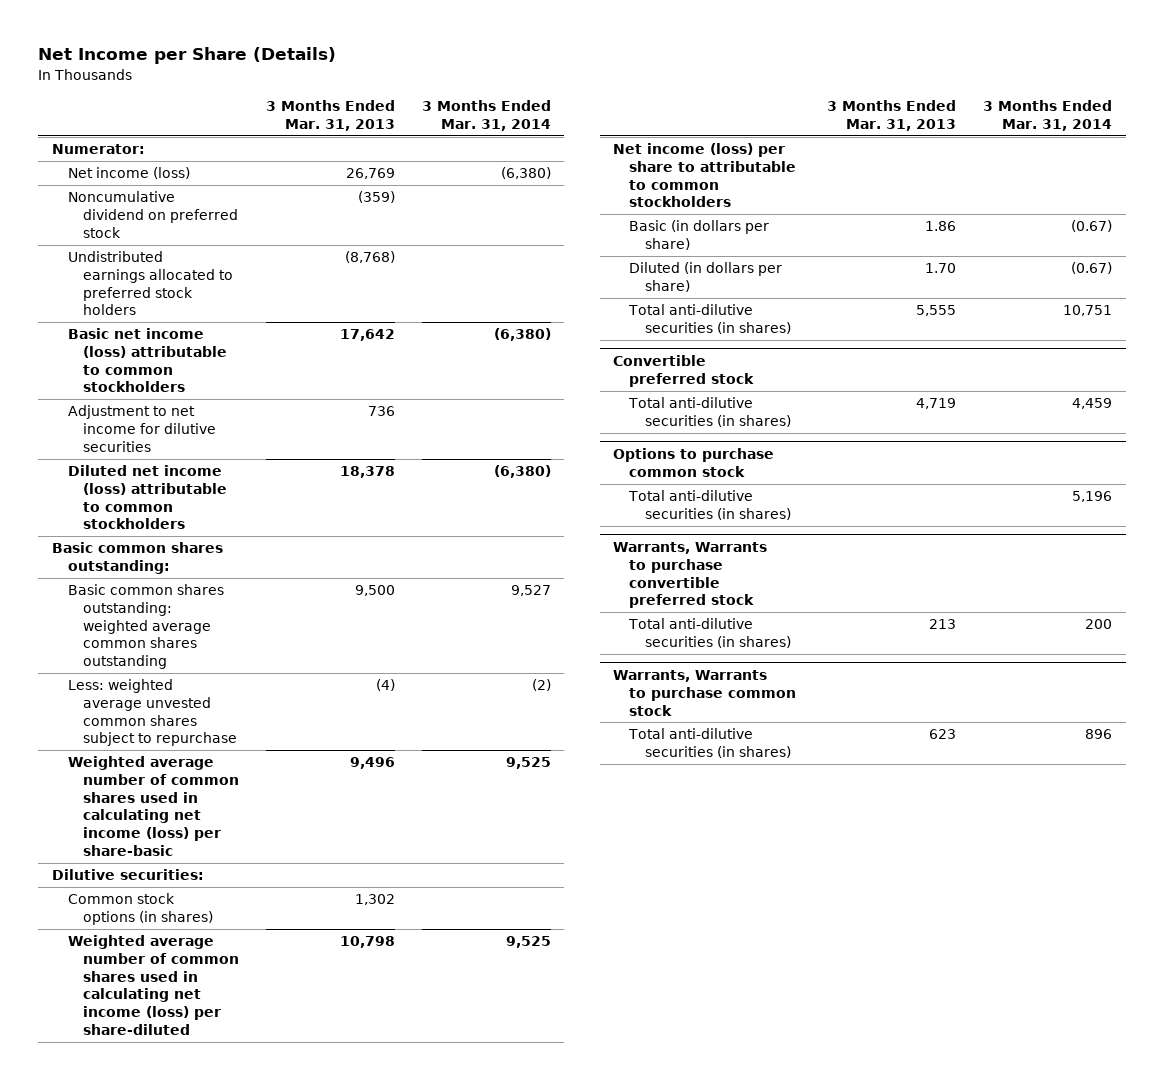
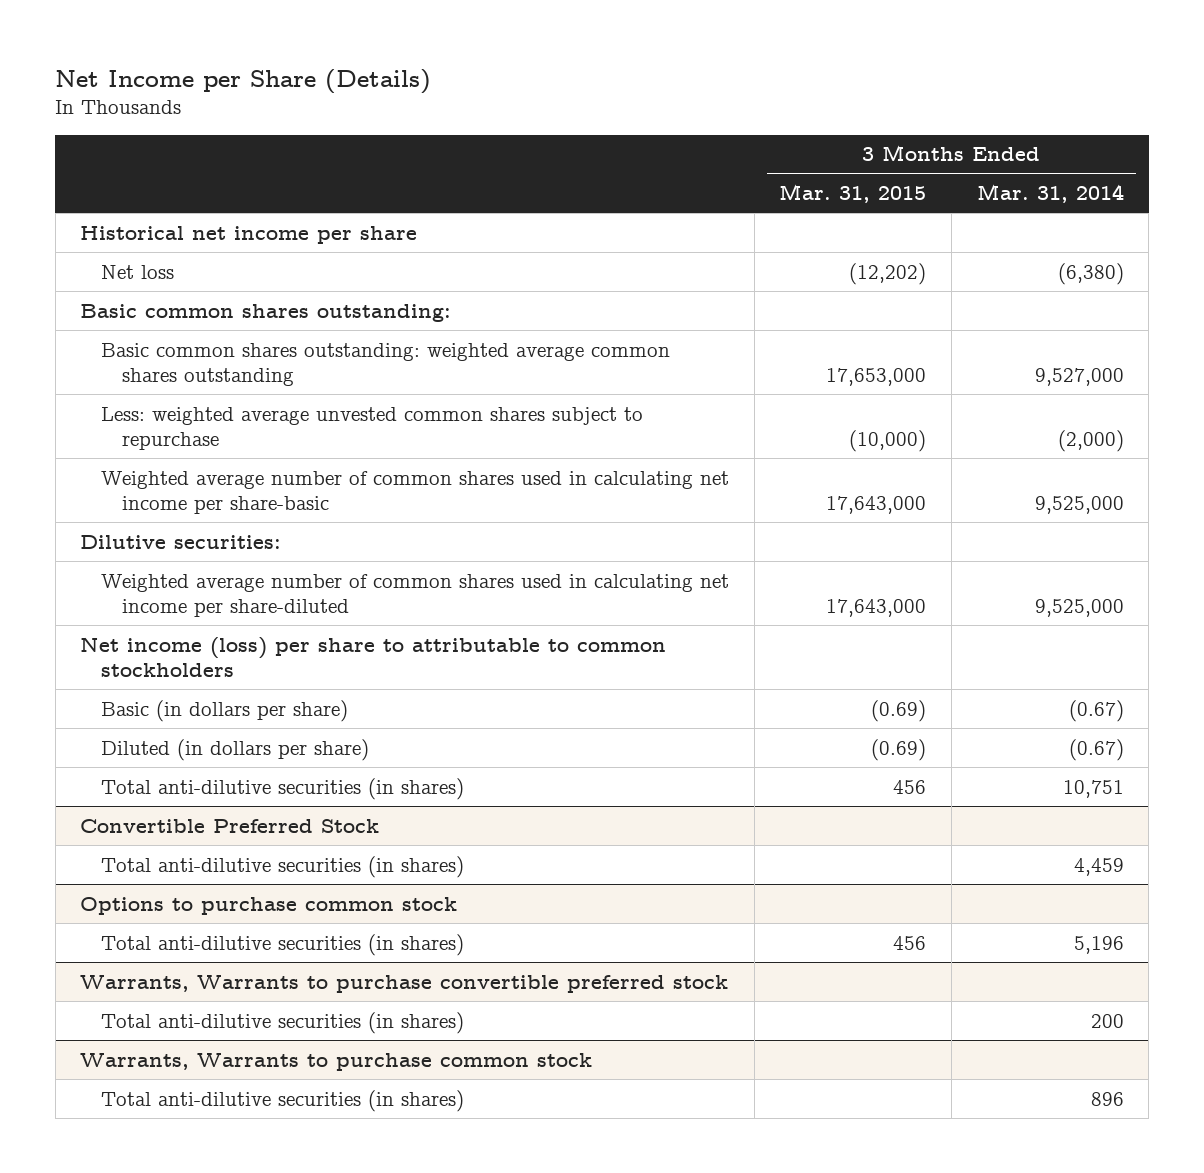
[266,99,396,131] 3 Months Ended Mar. 31, 2013 -> none
none -> [779,184,927,204] Mar. 31, 2015
[67,191,239,238] Noncumulative dividend on preferred stock -> none
[67,251,234,316] Undistributed earnings allocated to preferred stock holders -> none
[67,328,228,393] Basic net income (loss) attributable to common stockholders -> none
[67,405,217,452] Adjustment to net income for dilutive securities -> none
[67,465,228,530] Diluted net income (loss) attributable to common stockholders -> none
[51,144,145,155] Numerator: -> [80,225,418,244] Historical net income per share
[67,167,190,180] Net income (loss) -> [101,264,175,279] Net loss
[510,585,551,597] 9,527 -> [1034,367,1124,386] 9,527,000
[531,679,551,692] (2) -> [1057,429,1124,452] (2,000)
[67,756,240,856] Weighted average number of common shares used in calculating net income (loss) per share-basic -> [101,470,730,514] Weighted average number of common shares used in calculating net income per share-basic
[505,757,551,770] 9,525 -> [1034,495,1124,514] 9,525,000
[67,893,214,925] Common stock options (in shares) -> none
[67,935,240,1035] Weighted average number of common shares used in calculating net income (loss) per share-diluted -> [101,573,730,617] Weighted average number of common shares used in calculating net income per share-diluted
[505,936,551,949] 9,525 -> [1034,598,1124,617] 9,525,000
[613,355,754,387] Convertible preferred stock -> [80,818,380,833] Convertible Preferred Stock

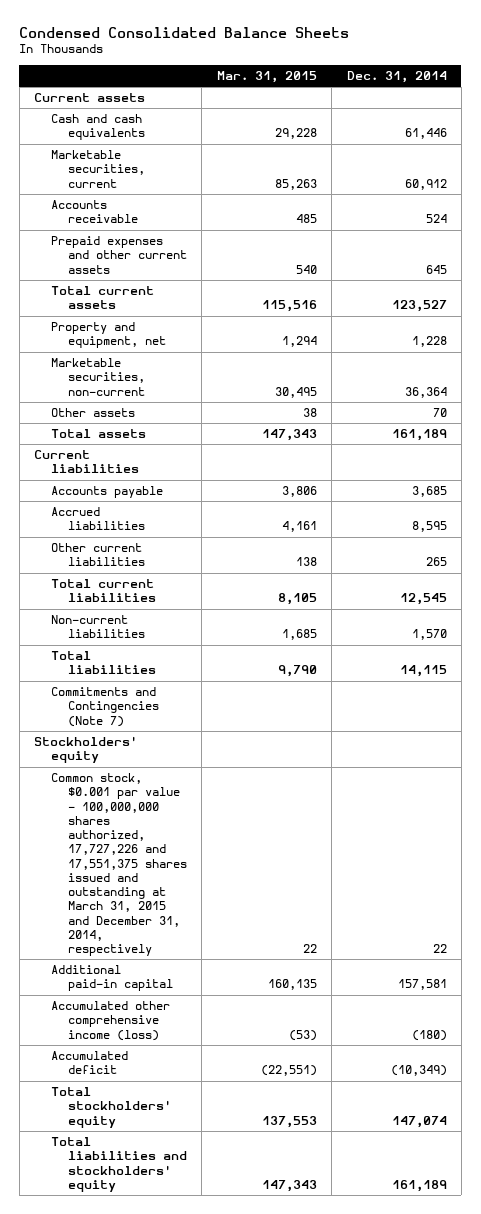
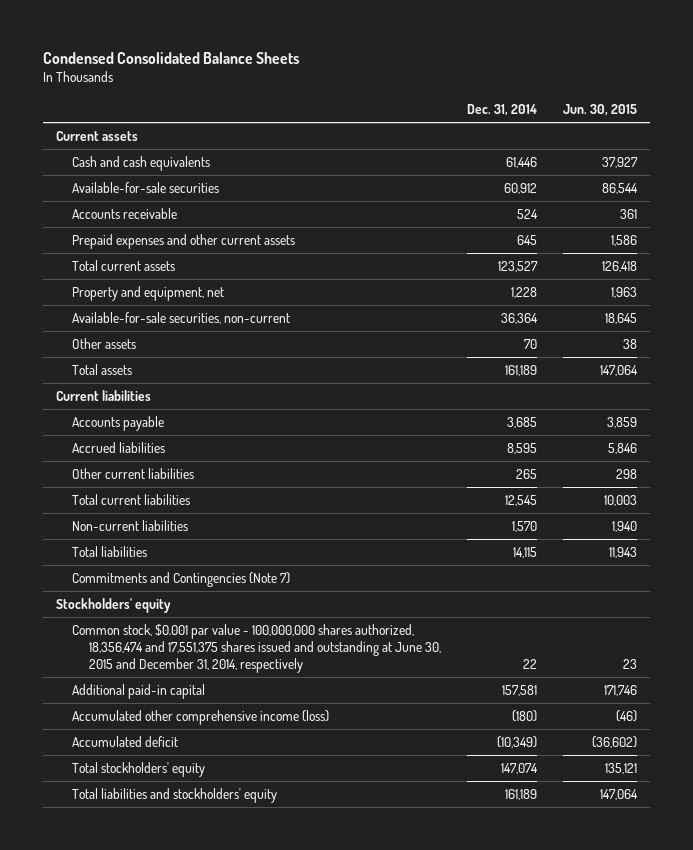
[216,71,317,84] Mar. 31, 2015 -> none
none -> [562,104,637,117] Jun. 30, 2015
[51,150,145,188] Marketable securities, current -> [72,182,220,194] Available-for-sale securities
[51,358,145,396] Marketable securities, non-current -> [72,312,291,325] Available-for-sale securities, non-current
[51,773,187,957] Common stock, $0.001 par value - 100,000,000 shares authorized, 17,727,226 and 17,551,375 shares issued and outstanding at March 31, 2015 and December 31, 2014, respectively -> [72,624,442,674] Common stock, $0.001 par value - 100,000,000 shares authorized, 18,356,474 and 17,551,375 shares issued and outstanding at June 30, 2015 and December 31, 2014, respectively

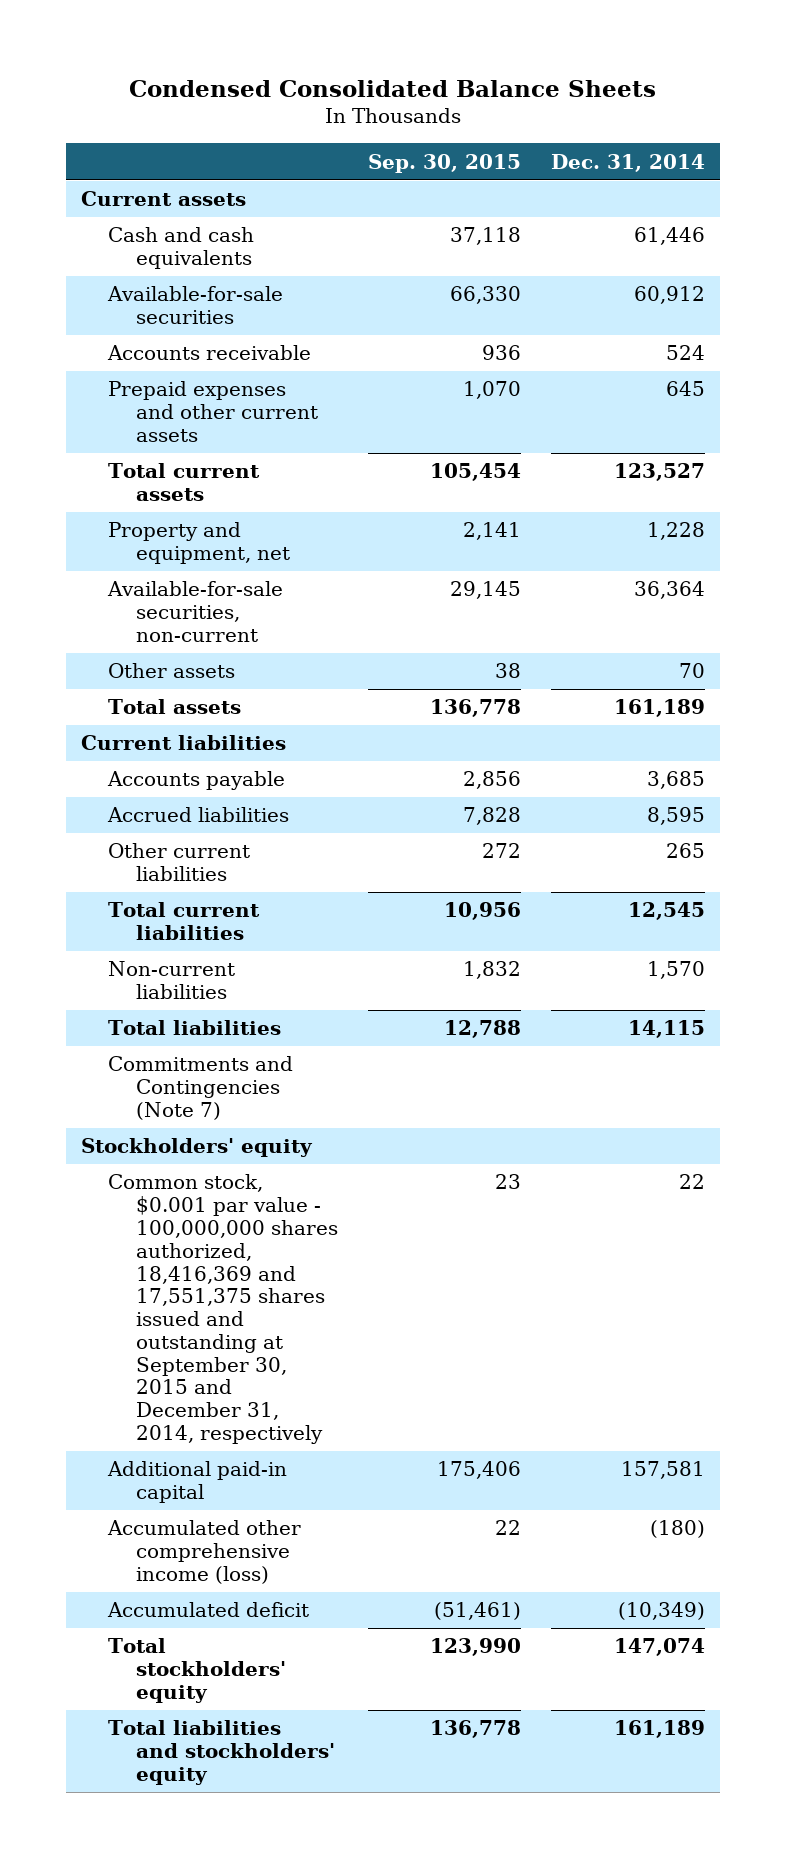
[562,104,637,117] Jun. 30, 2015 -> none
none -> [367,153,521,173] Sep. 30, 2015
[72,624,442,674] Common stock, $0.001 par value - 100,000,000 shares authorized, 18,356,474 and 17,551,375 shares issued and outstanding at June 30, 2015 and December 31, 2014, respectively -> [108,1174,338,1445] Common stock, $0.001 par value - 100,000,000 shares authorized, 18,416,369 and 17,551,375 shares issued and outstanding at September 30, 2015 and December 31, 2014, respectively

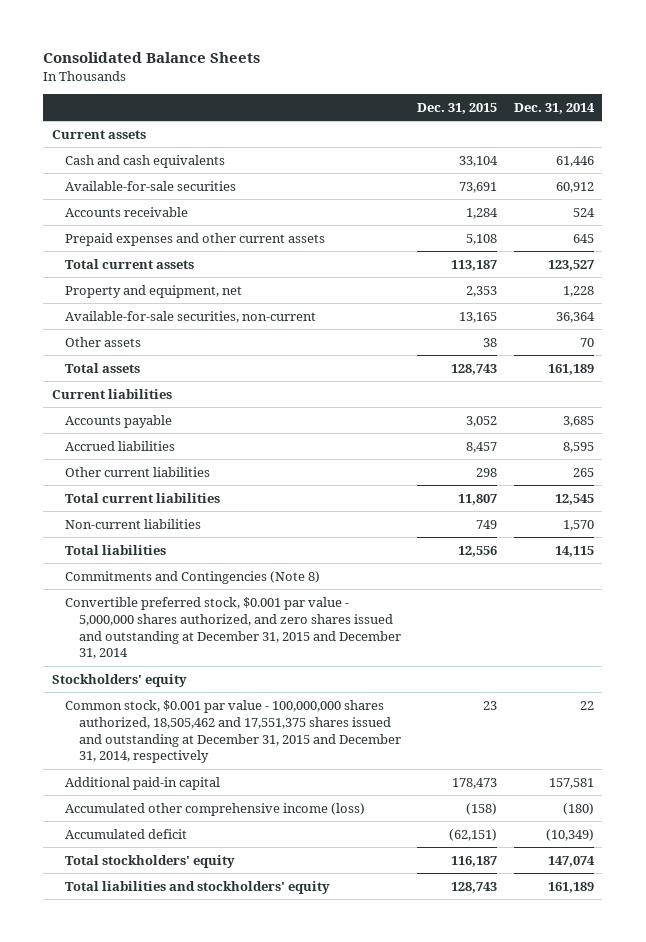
[128,79,656,97] Condensed Consolidated Balance Sheets -> [43,52,261,64] Consolidated Balance Sheets
[367,153,521,173] Sep. 30, 2015 -> none
none -> [417,102,498,114] Dec. 31, 2015
[108,1056,294,1120] Commitments and Contingencies (Note 7) -> [65,570,321,584] Commitments and Contingencies (Note 8)
none -> [65,596,401,660] Convertible preferred stock, $0.001 par value - 5,000,000 shares authorized, and zero shares issued and outstanding at December 31, 2015 and December 31, 2014
[108,1174,338,1445] Common stock, $0.001 par value - 100,000,000 shares authorized, 18,416,369 and 17,551,375 shares issued and outstanding at September 30, 2015 and December 31, 2014, respectively -> [65,699,401,764] Common stock, $0.001 par value - 100,000,000 shares authorized, 18,505,462 and 17,551,375 shares issued and outstanding at December 31, 2015 and December 31, 2014, respectively

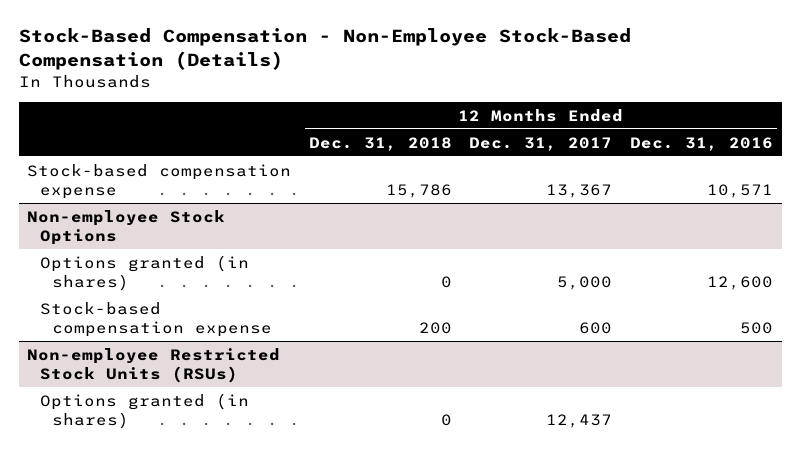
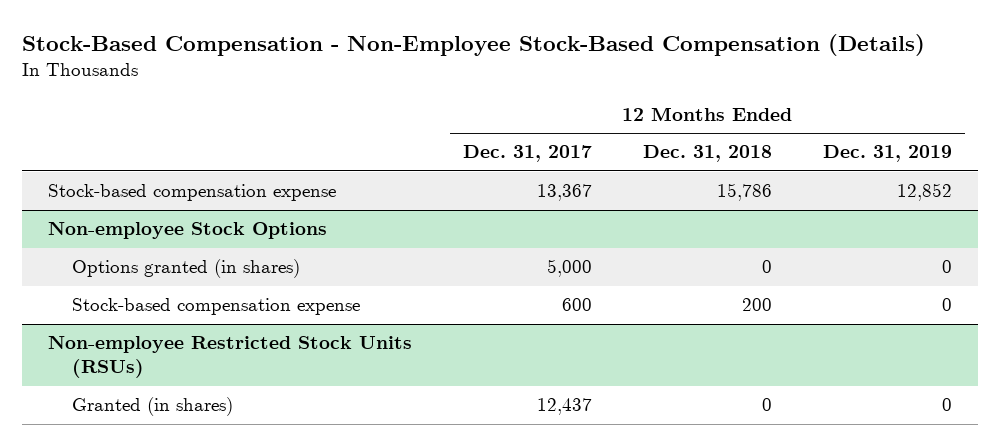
[629,136,773,151] Dec. 31, 2016 -> none
none -> [822,145,952,163] Dec. 31, 2019
[39,392,249,429] Options granted (in shares) -> [71,397,233,417] Granted (in shares)

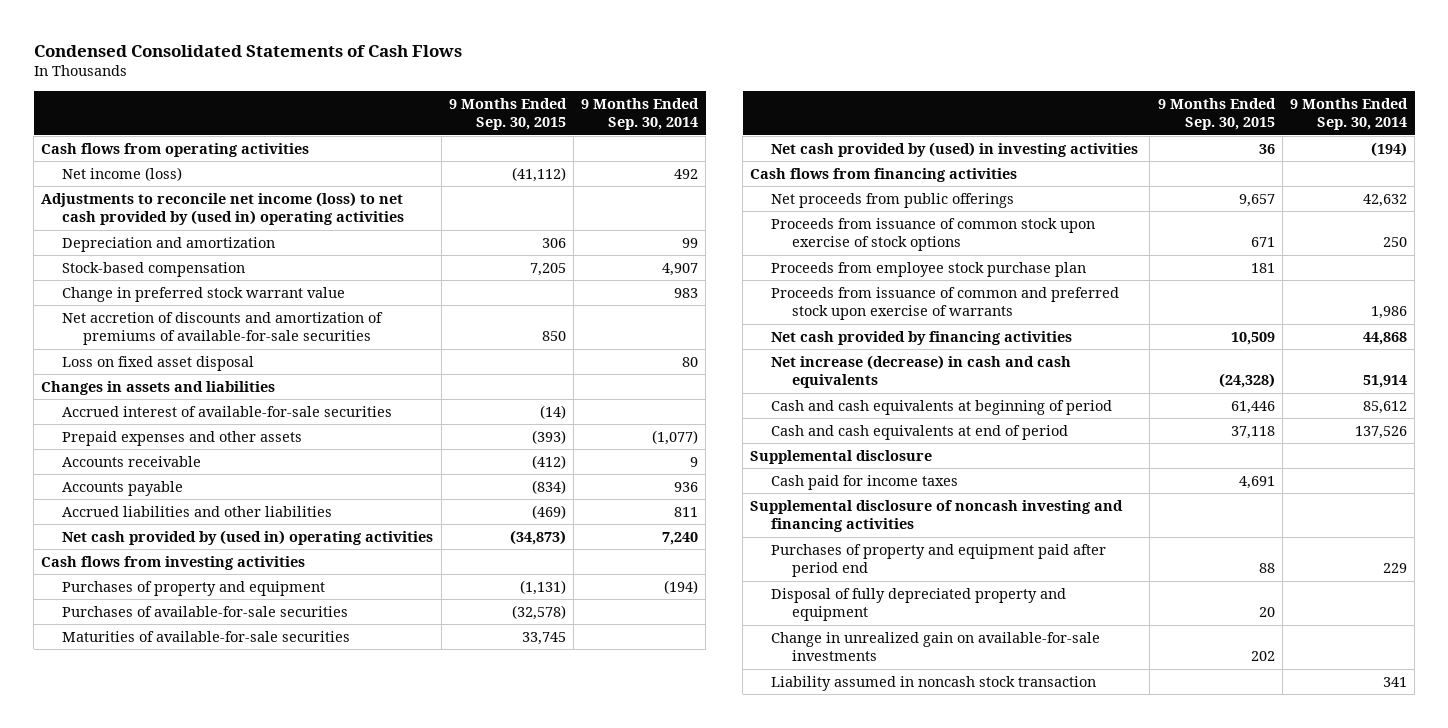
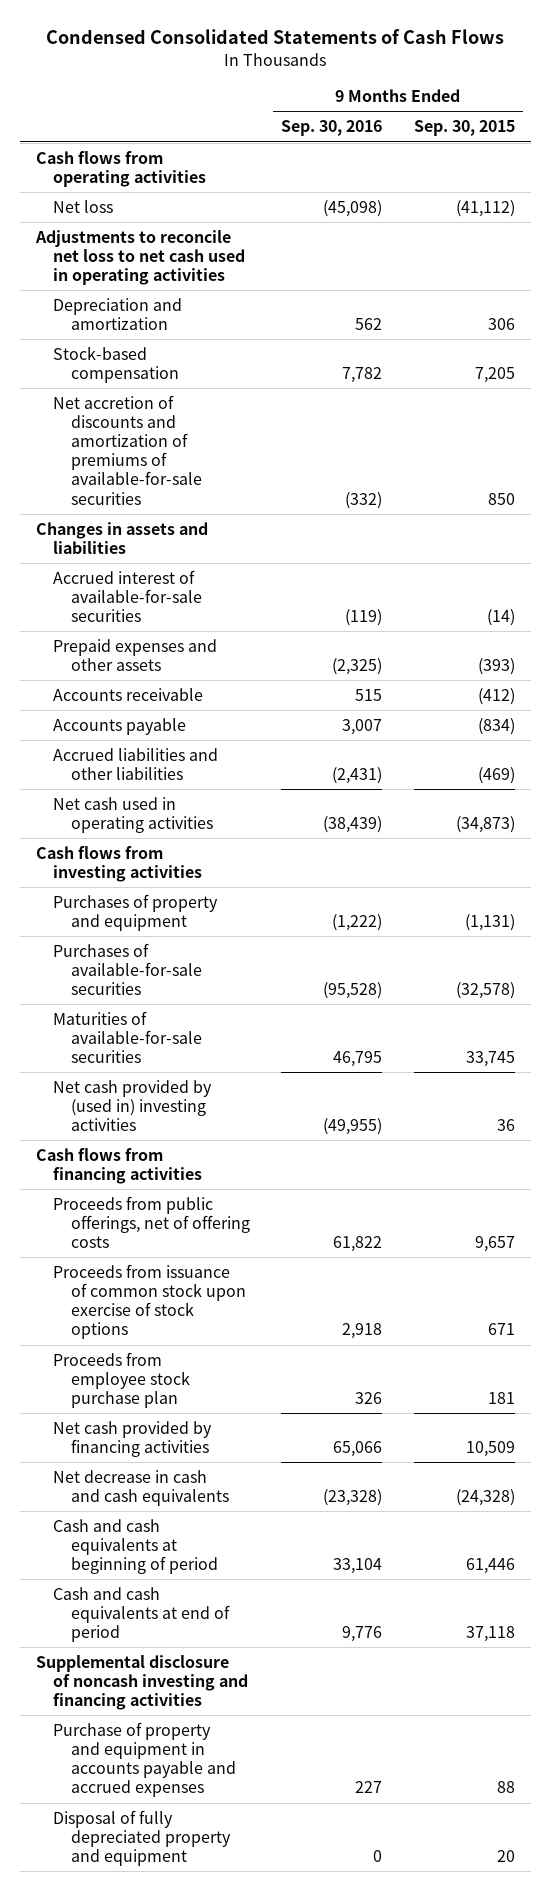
[581,97,700,131] 9 Months Ended Sep. 30, 2014 -> none
none -> [281,120,383,137] Sep. 30, 2016
[62,166,183,181] Net income (loss) -> [53,199,114,213] Net loss
[41,191,405,226] Adjustments to reconcile net income (loss) to net cash provided by (used in) operating activities -> [34,229,246,286] Adjustments to reconcile net loss to net cash used in operating activities
[62,286,346,302] Change in preferred stock warrant value -> none
[62,355,255,371] Loss on fixed asset disposal -> none
[62,529,434,545] Net cash provided by (used in) operating activities -> [53,796,213,833] Net cash used in operating activities
[771,141,1139,157] Net cash provided by (used) in investing activities -> [53,1079,213,1132] Net cash provided by (used in) investing activities
[771,192,1015,208] Net proceeds from public offerings -> [53,1195,250,1249] Proceeds from public offerings, net of offering costs
[771,286,1120,321] Proceeds from issuance of common and preferred stock upon exercise of warrants -> none
[771,354,1072,389] Net increase (decrease) in cash and cash equivalents -> [53,1469,229,1506] Net decrease in cash and cash equivalents
[750,449,933,464] Supplemental disclosure -> none
[771,474,959,490] Cash paid for income taxes -> none
[771,543,1107,578] Purchases of property and equipment paid after period end -> [53,1721,236,1798] Purchase of property and equipment in accounts payable and accrued expenses
[771,631,1101,662] Change in unrealized gain on available-for-sale investments -> none
[771,675,1097,691] Liability assumed in noncash stock transaction -> none

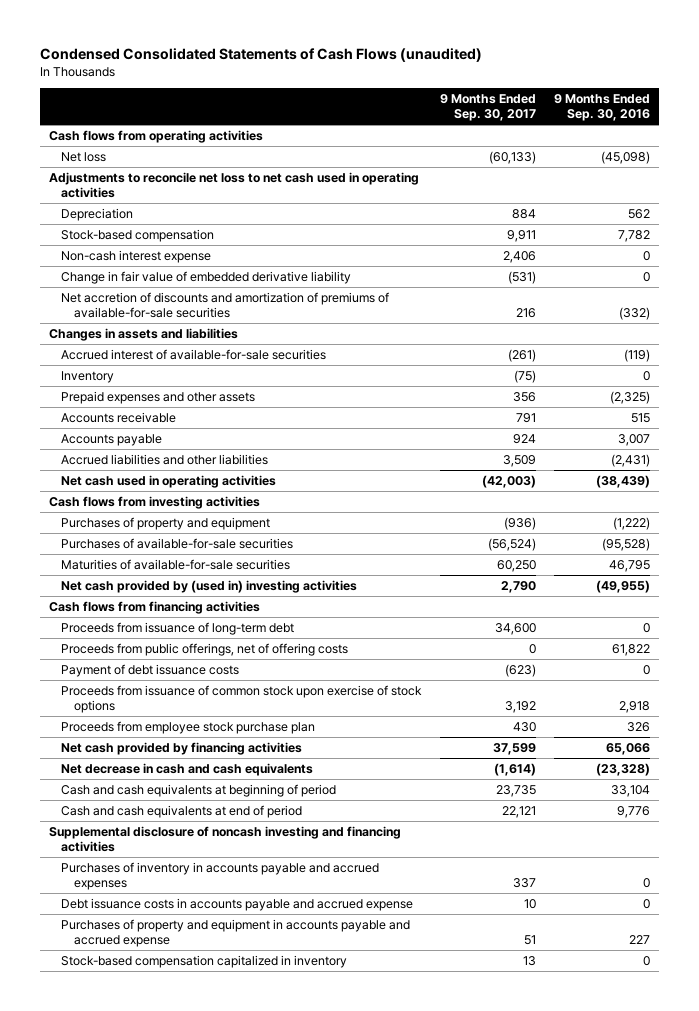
[46,29,505,45] Condensed Consolidated Statements of Cash Flows -> [39,47,482,62] Condensed Consolidated Statements of Cash Flows (unaudited)
[414,120,516,137] Sep. 30, 2015 -> none
none -> [439,94,536,122] 9 Months Ended Sep. 30, 2017
[53,297,183,330] Depreciation and amortization -> [61,207,134,221] Depreciation
none -> [61,249,212,263] Non-cash interest expense
none -> [61,270,352,284] Change in fair value of embedded derivative liability
none -> [61,370,115,383] Inventory
none -> [61,621,295,635] Proceeds from issuance of long-term debt
none -> [61,663,240,677] Payment of debt issuance costs
[53,1809,231,1867] Disposal of fully depreciated property and equipment -> none
none -> [61,861,380,890] Purchases of inventory in accounts payable and accrued expenses
none -> [61,897,414,911] Debt issuance costs in accounts payable and accrued expense
[53,1721,236,1798] Purchase of property and equipment in accounts payable and accrued expenses -> [61,918,411,947] Purchases of property and equipment in accounts payable and accrued expense
none -> [61,954,348,968] Stock-based compensation capitalized in inventory

